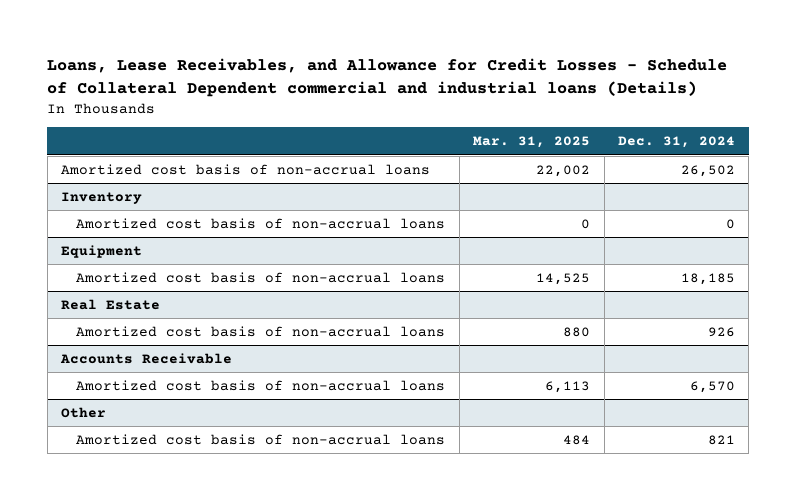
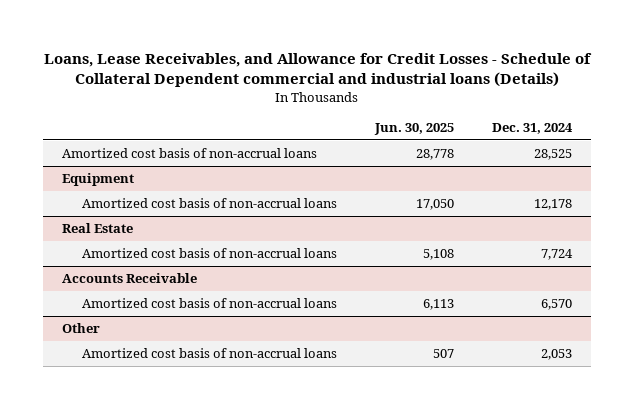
[473,136,591,149] Mar. 31, 2025 -> none
none -> [373,123,454,136] Jun. 30, 2025
[61,191,143,204] Inventory -> none
[76,217,446,229] Amortized cost basis of non-accrual loans -> none
[681,164,736,177] 26,502 -> [533,149,572,161] 28,525
[681,272,736,285] 18,185 -> [533,199,572,211] 12,178
[708,326,736,337] 926 -> [540,249,573,261] 7,724
[708,434,736,445] 821 -> [540,349,572,361] 2,053

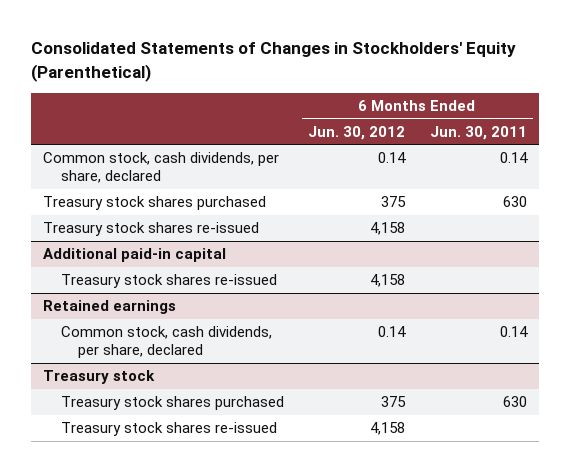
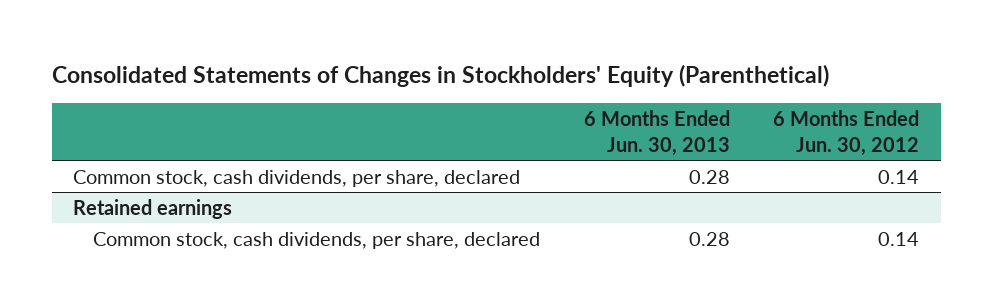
[429,125,527,140] Jun. 30, 2011 -> none
none -> [583,110,730,157] 6 Months Ended Jun. 30, 2013
[43,196,267,211] Treasury stock shares purchased -> none
[43,222,260,237] Treasury stock shares re-issued -> none
[43,248,227,263] Additional paid-in capital -> none
[60,274,277,289] Treasury stock shares re-issued -> none
[43,370,156,385] Treasury stock -> none
[60,396,284,411] Treasury stock shares purchased -> none
[60,422,277,437] Treasury stock shares re-issued -> none

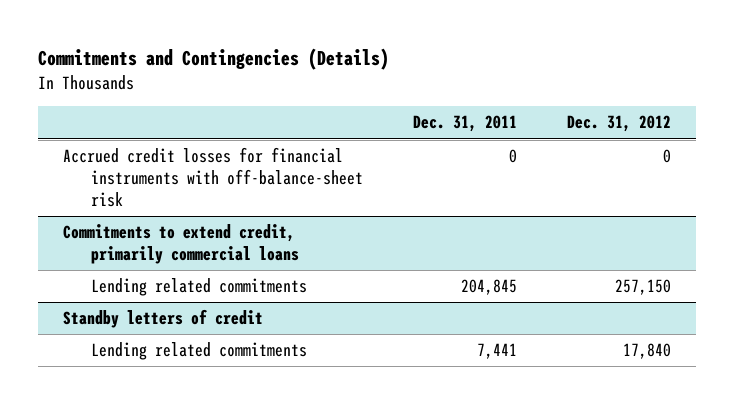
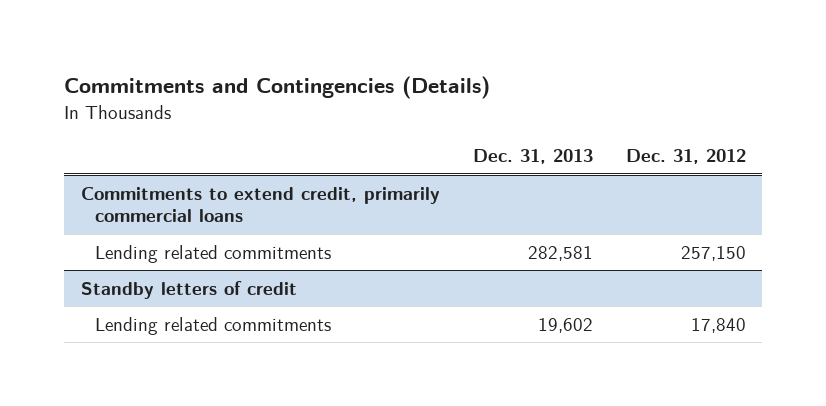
[412,115,517,133] Dec. 31, 2011 -> none
none -> [472,149,593,165] Dec. 31, 2013
[63,147,363,207] Accrued credit losses for financial instruments with off-balance-sheet risk -> none

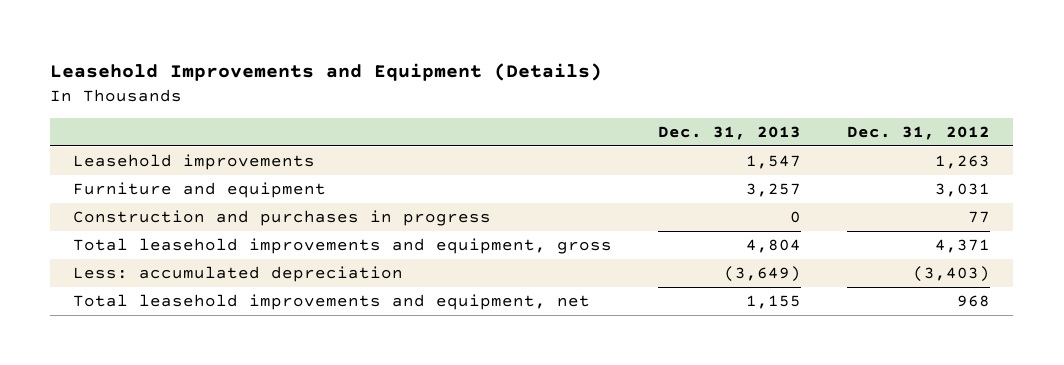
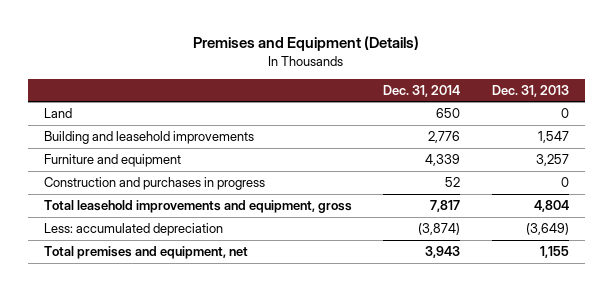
[50,63,603,82] Leasehold Improvements and Equipment (Details) -> [193,36,420,52] Premises and Equipment (Details)
[847,126,991,141] Dec. 31, 2012 -> none
none -> [383,84,461,97] Dec. 31, 2014
none -> [43,108,72,119] Land
[73,153,316,170] Leasehold improvements -> [43,131,254,145] Building and leasehold improvements
[73,293,591,310] Total leasehold improvements and equipment, net -> [43,246,248,260] Total premises and equipment, net

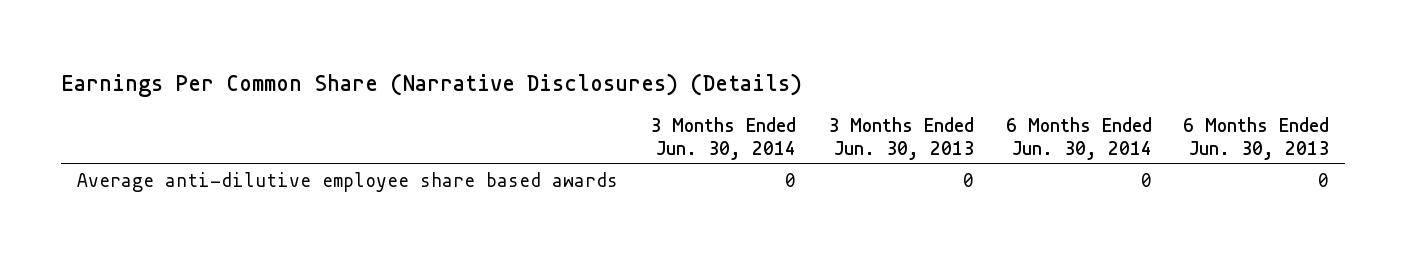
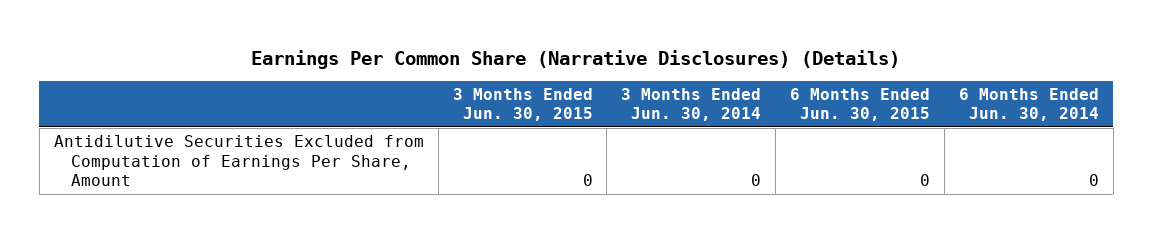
[827,117,974,160] 3 Months Ended Jun. 30, 2013 -> none
[1183,117,1330,160] 6 Months Ended Jun. 30, 2013 -> none
none -> [452,87,593,122] 3 Months Ended Jun. 30, 2015
none -> [790,87,931,122] 6 Months Ended Jun. 30, 2015
[77,172,619,193] Average anti-dilutive employee share based awards -> [53,135,424,187] Antidilutive Securities Excluded from Computation of Earnings Per Share, Amount

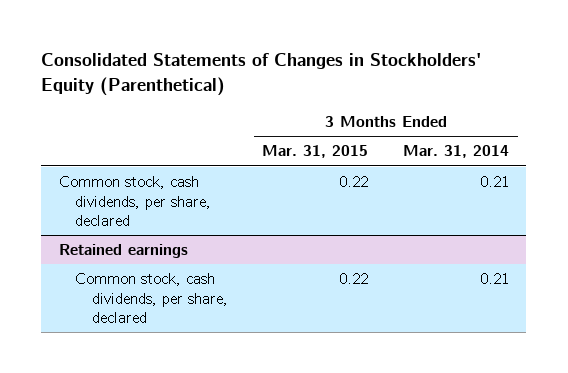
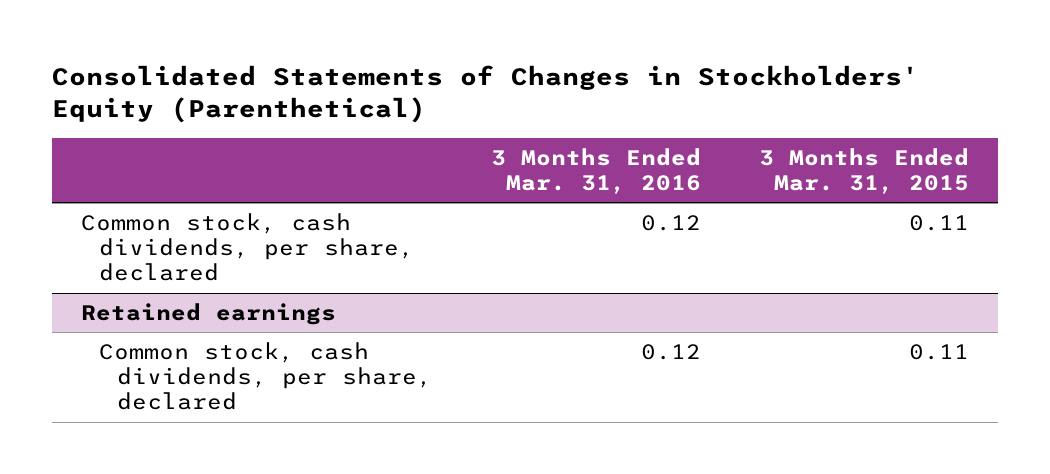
[402,145,509,159] Mar. 31, 2014 -> none
none -> [490,147,701,194] 3 Months Ended Mar. 31, 2016
[339,176,369,188] 0.22 -> [908,214,969,231] 0.11
[339,273,369,285] 0.22 -> [908,343,969,360] 0.11

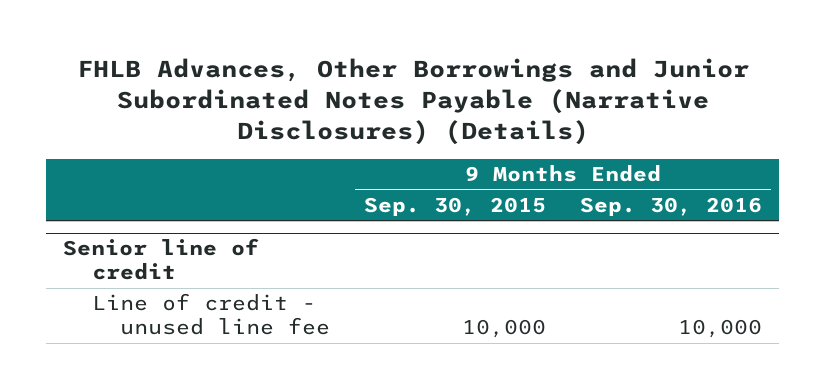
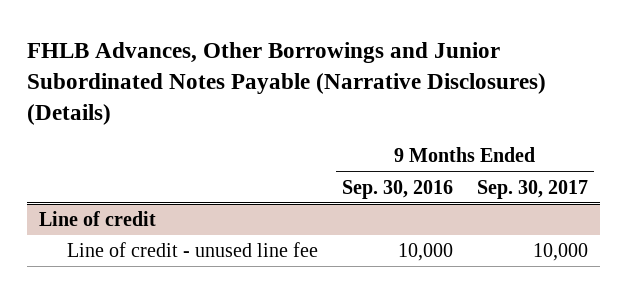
[363,196,546,216] Sep. 30, 2015 -> none
none -> [476,179,588,199] Sep. 30, 2017
[63,238,260,281] Senior line of credit -> [39,211,157,227] Line of credit

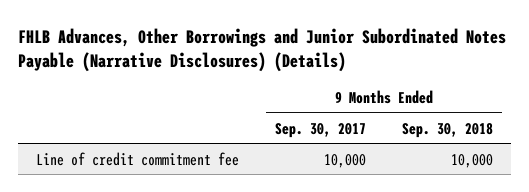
[341,179,453,199] Sep. 30, 2016 -> none
none -> [401,122,493,138] Sep. 30, 2018
[39,211,157,227] Line of credit -> none
[66,242,318,258] Line of credit - unused line fee -> [36,151,240,166] Line of credit commitment fee

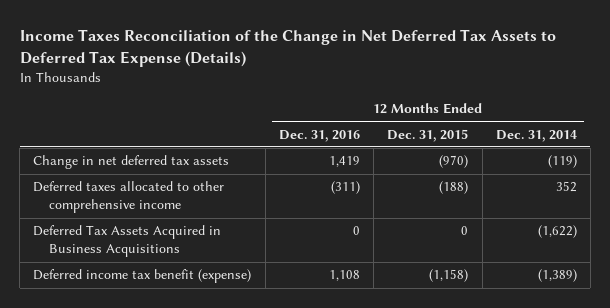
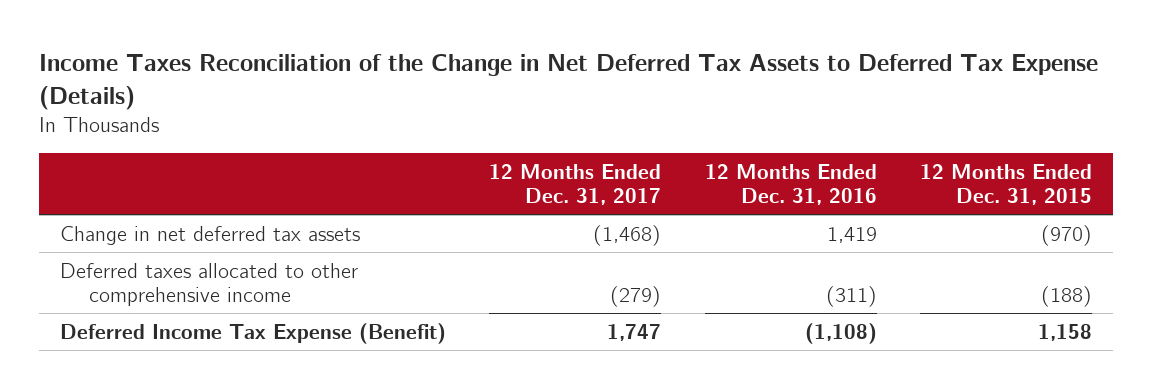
[495,129,577,142] Dec. 31, 2014 -> none
none -> [489,163,662,206] 12 Months Ended Dec. 31, 2017
[33,225,222,258] Deferred Tax Assets Acquired in Business Acquisitions -> none
[33,269,252,284] Deferred income tax benefit (expense) -> [60,322,447,344] Deferred Income Tax Expense (Benefit)
[328,270,360,282] 1,108 -> [804,322,877,344] (1,108)
[429,269,469,283] (1,158) -> [1037,323,1092,341] 1,158

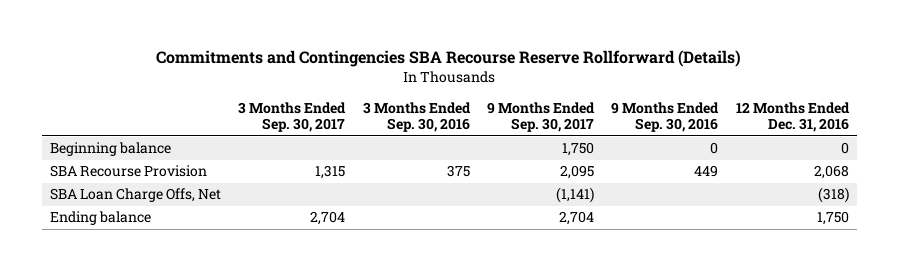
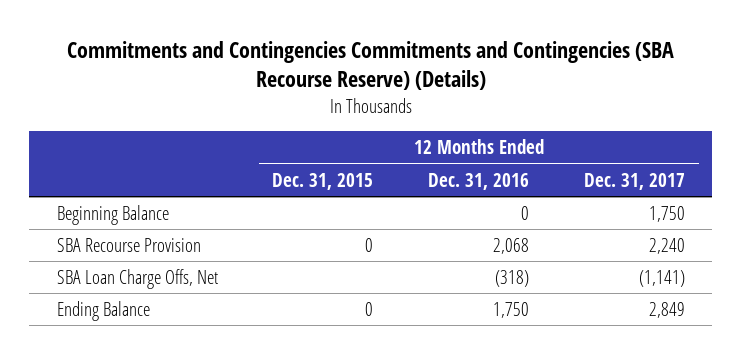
[156,50,742,68] Commitments and Contingencies SBA Recourse Reserve Rollforward (Details) -> [66,41,674,91] Commitments and Contingencies Commitments and Contingencies (SBA Recourse Reserve) (Details)
[238,101,347,133] 3 Months Ended Sep. 30, 2017 -> none
[362,101,471,133] 3 Months Ended Sep. 30, 2016 -> none
[486,101,595,133] 9 Months Ended Sep. 30, 2017 -> none
[611,101,720,133] 9 Months Ended Sep. 30, 2016 -> none
none -> [272,172,374,190] Dec. 31, 2015
none -> [583,172,685,190] Dec. 31, 2017
[50,142,172,157] Beginning balance -> [56,204,169,225] Beginning Balance
[50,211,152,226] Ending balance -> [56,300,150,321] Ending Balance

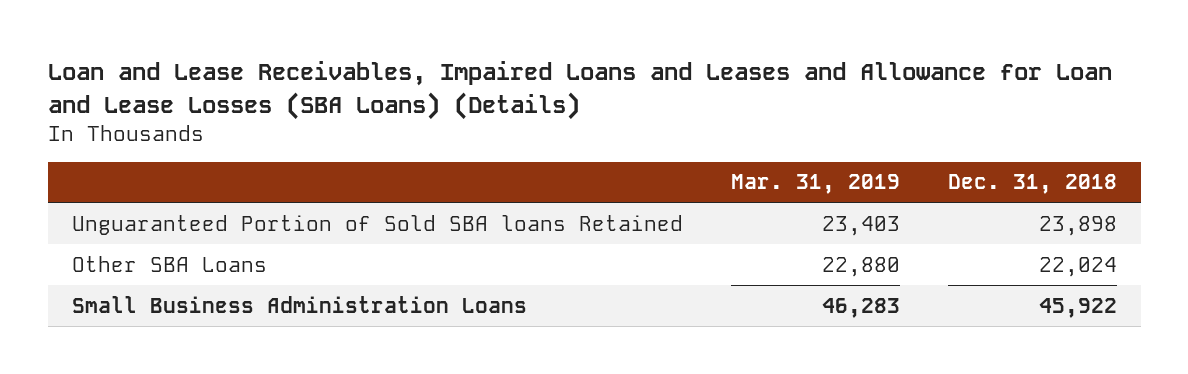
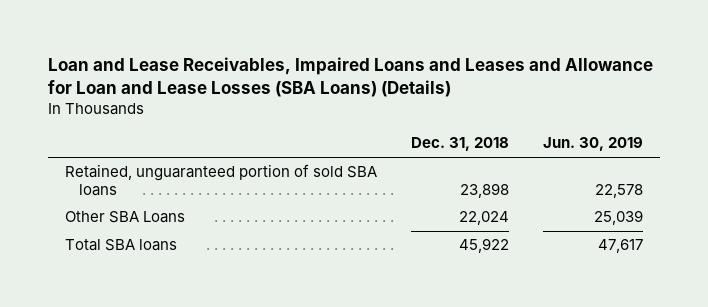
[730,174,900,195] Mar. 31, 2019 -> none
none -> [542,137,643,152] Jun. 30, 2019
[71,214,683,235] Unguaranteed Portion of Sold SBA loans Retained -> [65,164,378,196] Retained, unguaranteed portion of sold SBA loans
[71,295,527,313] Small Business Administration Loans -> [65,239,178,252] Total SBA loans

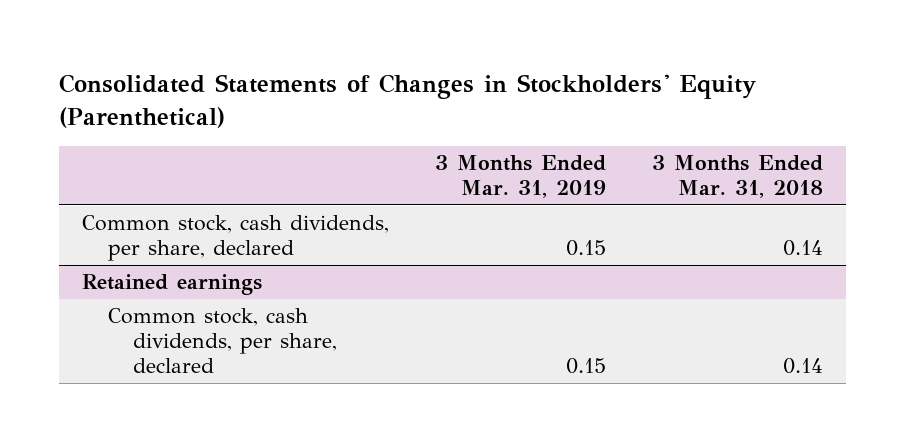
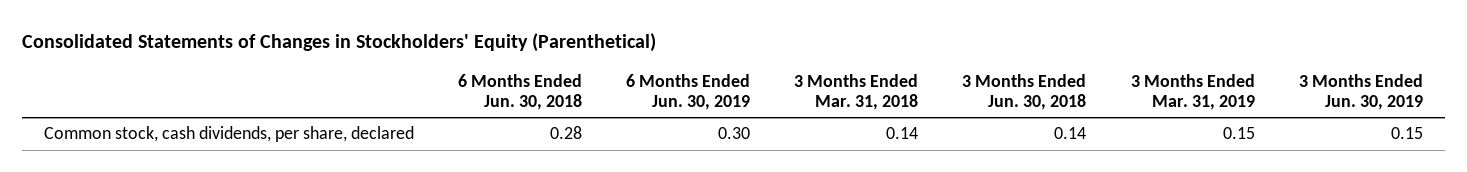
none -> [457,74,582,111] 6 Months Ended Jun. 30, 2018
none -> [626,74,751,111] 6 Months Ended Jun. 30, 2019
none -> [962,74,1087,111] 3 Months Ended Jun. 30, 2018
none -> [1298,74,1423,111] 3 Months Ended Jun. 30, 2019
[81,274,262,296] Retained earnings -> none
[107,308,338,374] Common stock, cash dividends, per share, declared -> none

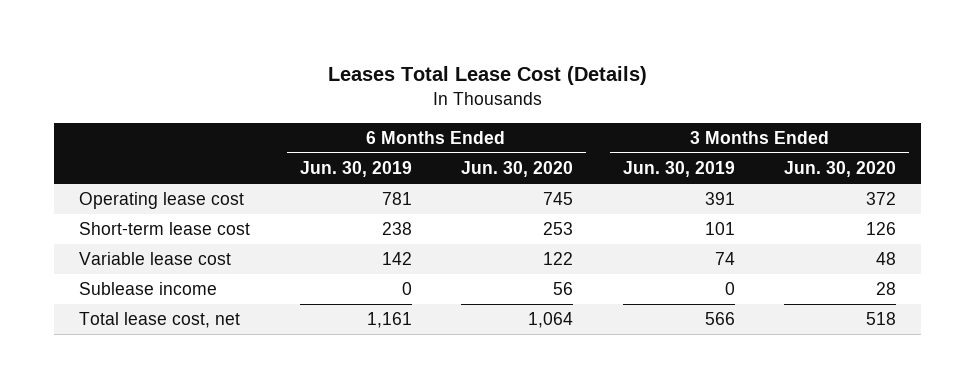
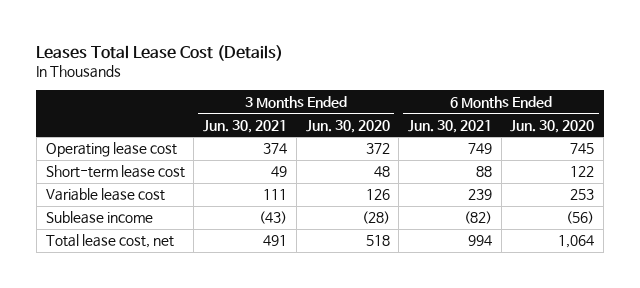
[299,161,412,178] Jun. 30, 2019 -> none
[622,161,735,178] Jun. 30, 2019 -> none
none -> [203,119,288,133] Jun. 30, 2021
none -> [407,119,492,133] Jun. 30, 2021
[543,222,574,236] 253 -> [570,166,595,178] 122
[866,222,897,236] 126 -> [373,166,390,178] 48
[543,252,574,266] 122 -> [570,189,595,201] 253
[876,252,897,266] 48 -> [365,189,390,201] 126
[553,282,574,296] 56 -> [566,211,595,225] (56)
[876,282,897,296] 28 -> [361,211,390,225] (28)

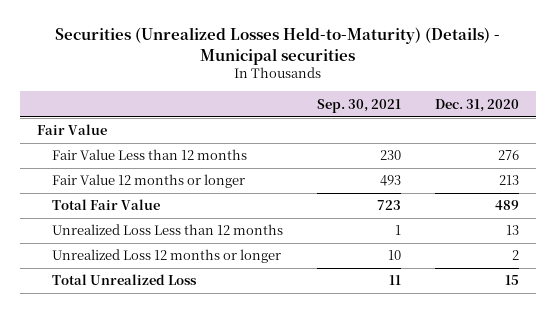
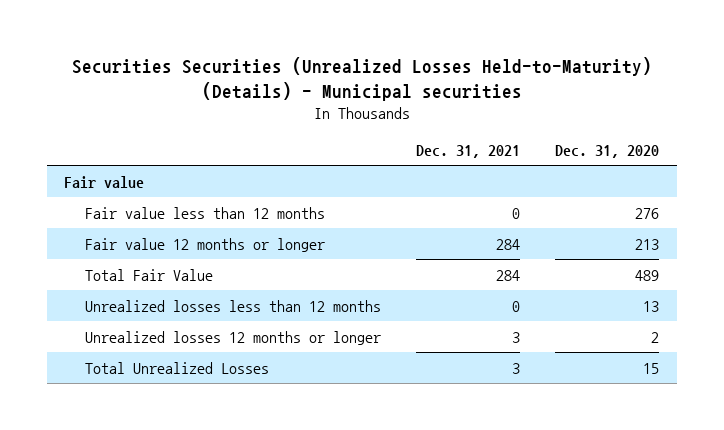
[55,27,501,65] Securities (Unrealized Losses Held-to-Maturity) (Details) - Municipal securities -> [71,56,652,101] Securities Securities (Unrealized Losses Held-to-Maturity) (Details) - Municipal securities
[317,98,402,113] Sep. 30, 2021 -> none
none -> [416,144,521,158] Dec. 31, 2021
[37,124,108,136] Fair Value -> [64,175,145,188] Fair value
[52,149,248,161] Fair Value Less than 12 months -> [85,206,326,219] Fair value less than 12 months
[52,174,246,189] Fair Value 12 months or longer -> [85,237,326,252] Fair value 12 months or longer
[52,224,284,236] Unrealized Loss Less than 12 months -> [85,299,382,312] Unrealized losses less than 12 months
[52,249,282,264] Unrealized Loss 12 months or longer -> [85,330,382,345] Unrealized losses 12 months or longer
[52,274,198,286] Total Unrealized Loss -> [85,361,270,374] Total Unrealized Losses

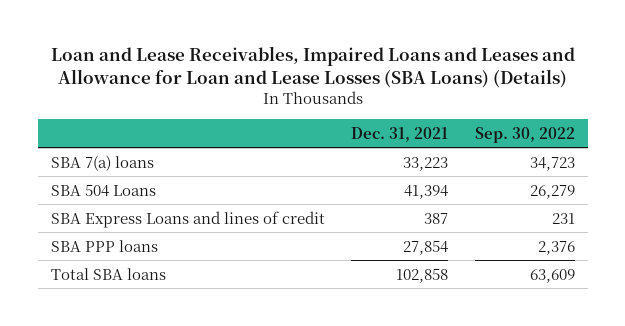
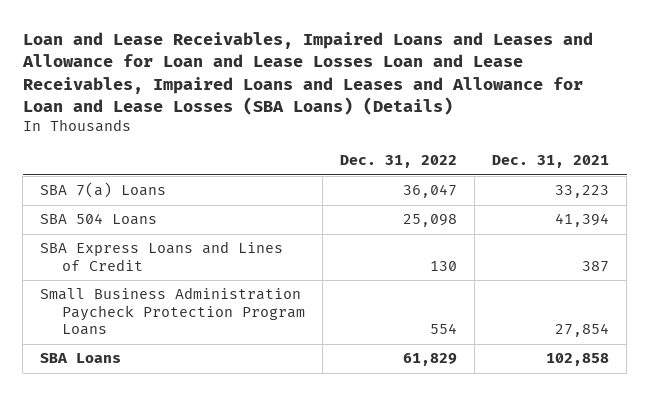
[50,45,575,89] Loan and Lease Receivables, Impaired Loans and Leases and Allowance for Loan and Lease Losses (SBA Loans) (Details) -> [21,31,593,115] Loan and Lease Receivables, Impaired Loans and Leases and Allowance for Loan and Lease Losses Loan and Lease Receivables, Impaired Loans and Leases and Allowance for Loan and Lease Losses (SBA Loans) (Details)
[474,126,575,143] Sep. 30, 2022 -> none
none -> [340,155,458,169] Dec. 31, 2022
[50,154,154,171] SBA 7(a) loans -> [40,182,167,199] SBA 7(a) Loans
[50,210,325,228] SBA Express Loans and lines of credit -> [40,241,284,271] SBA Express Loans and Lines of Credit
[50,239,158,252] SBA PPP loans -> [40,287,305,336] Small Business Administration Paycheck Protection Program Loans
[50,267,166,280] Total SBA loans -> [40,353,122,364] SBA Loans

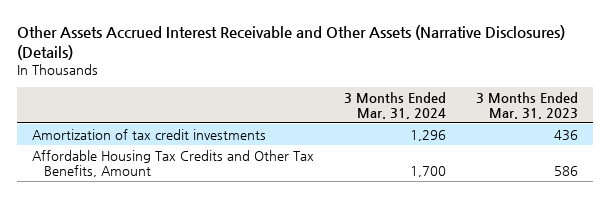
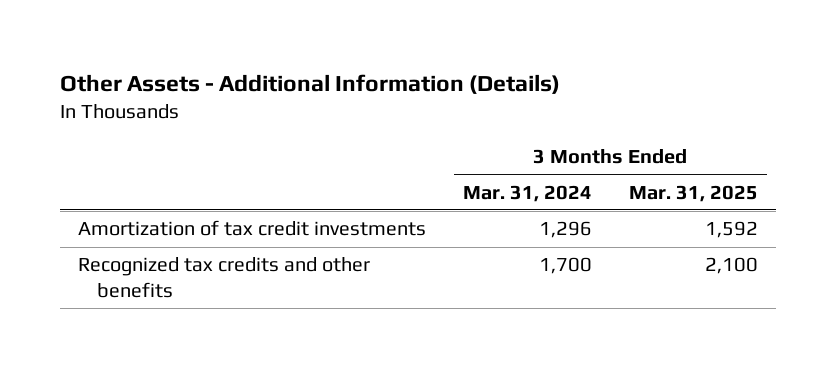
[17,24,566,60] Other Assets Accrued Interest Receivable and Other Assets (Narrative Disclosures) (Details) -> [60,74,561,95] Other Assets - Additional Information (Details)
[475,91,578,119] 3 Months Ended Mar. 31, 2023 -> none
none -> [628,184,758,202] Mar. 31, 2025
[32,149,315,177] Affordable Housing Tax Credits and Other Tax Benefits, Amount -> [78,257,371,298] Recognized tax credits and other benefits

